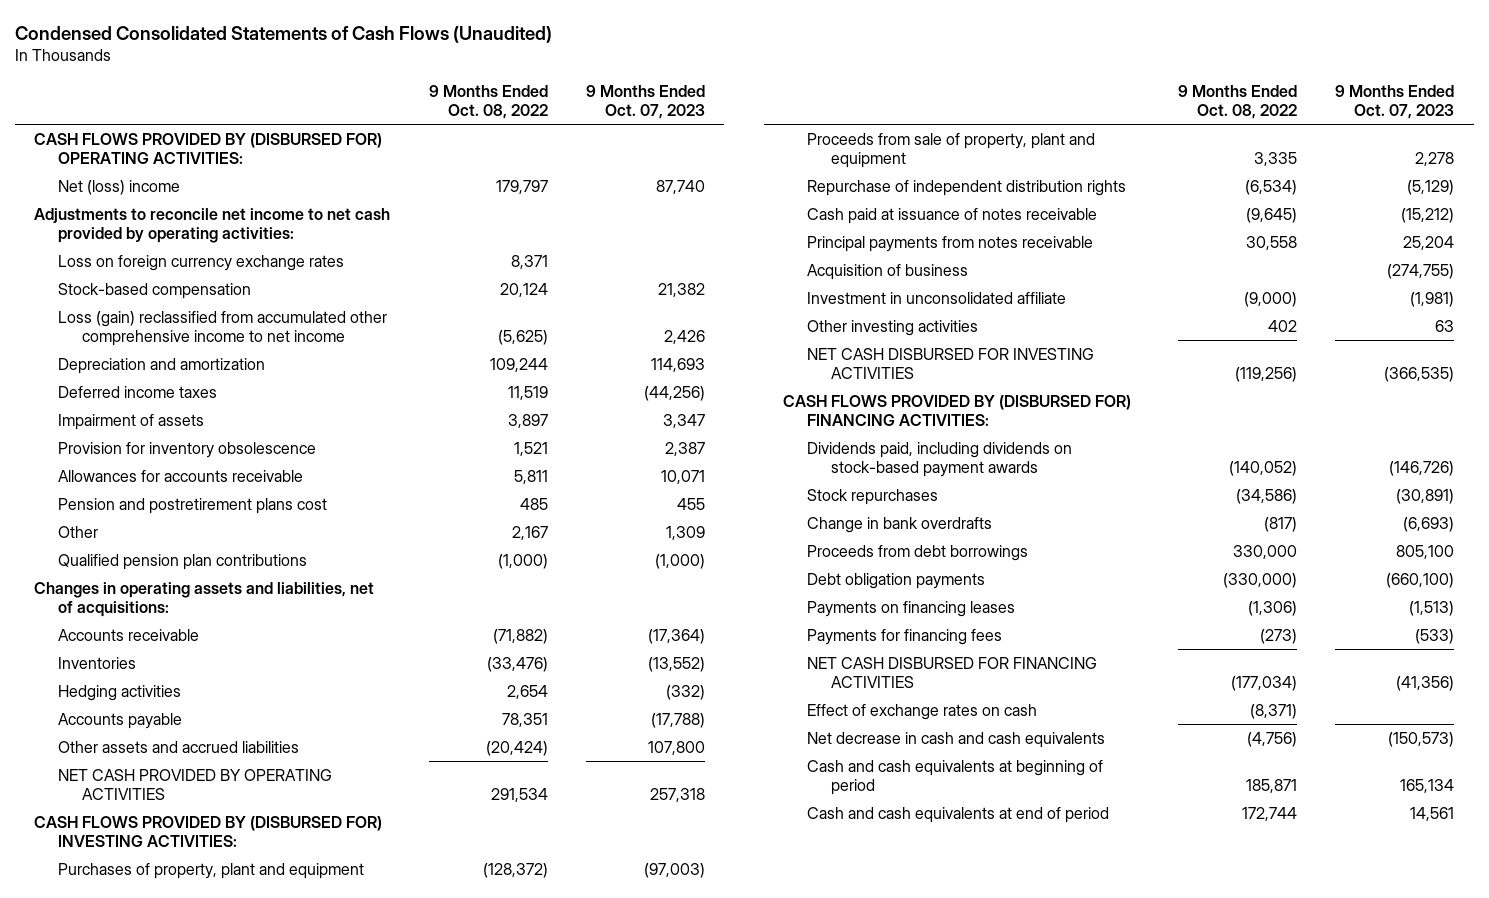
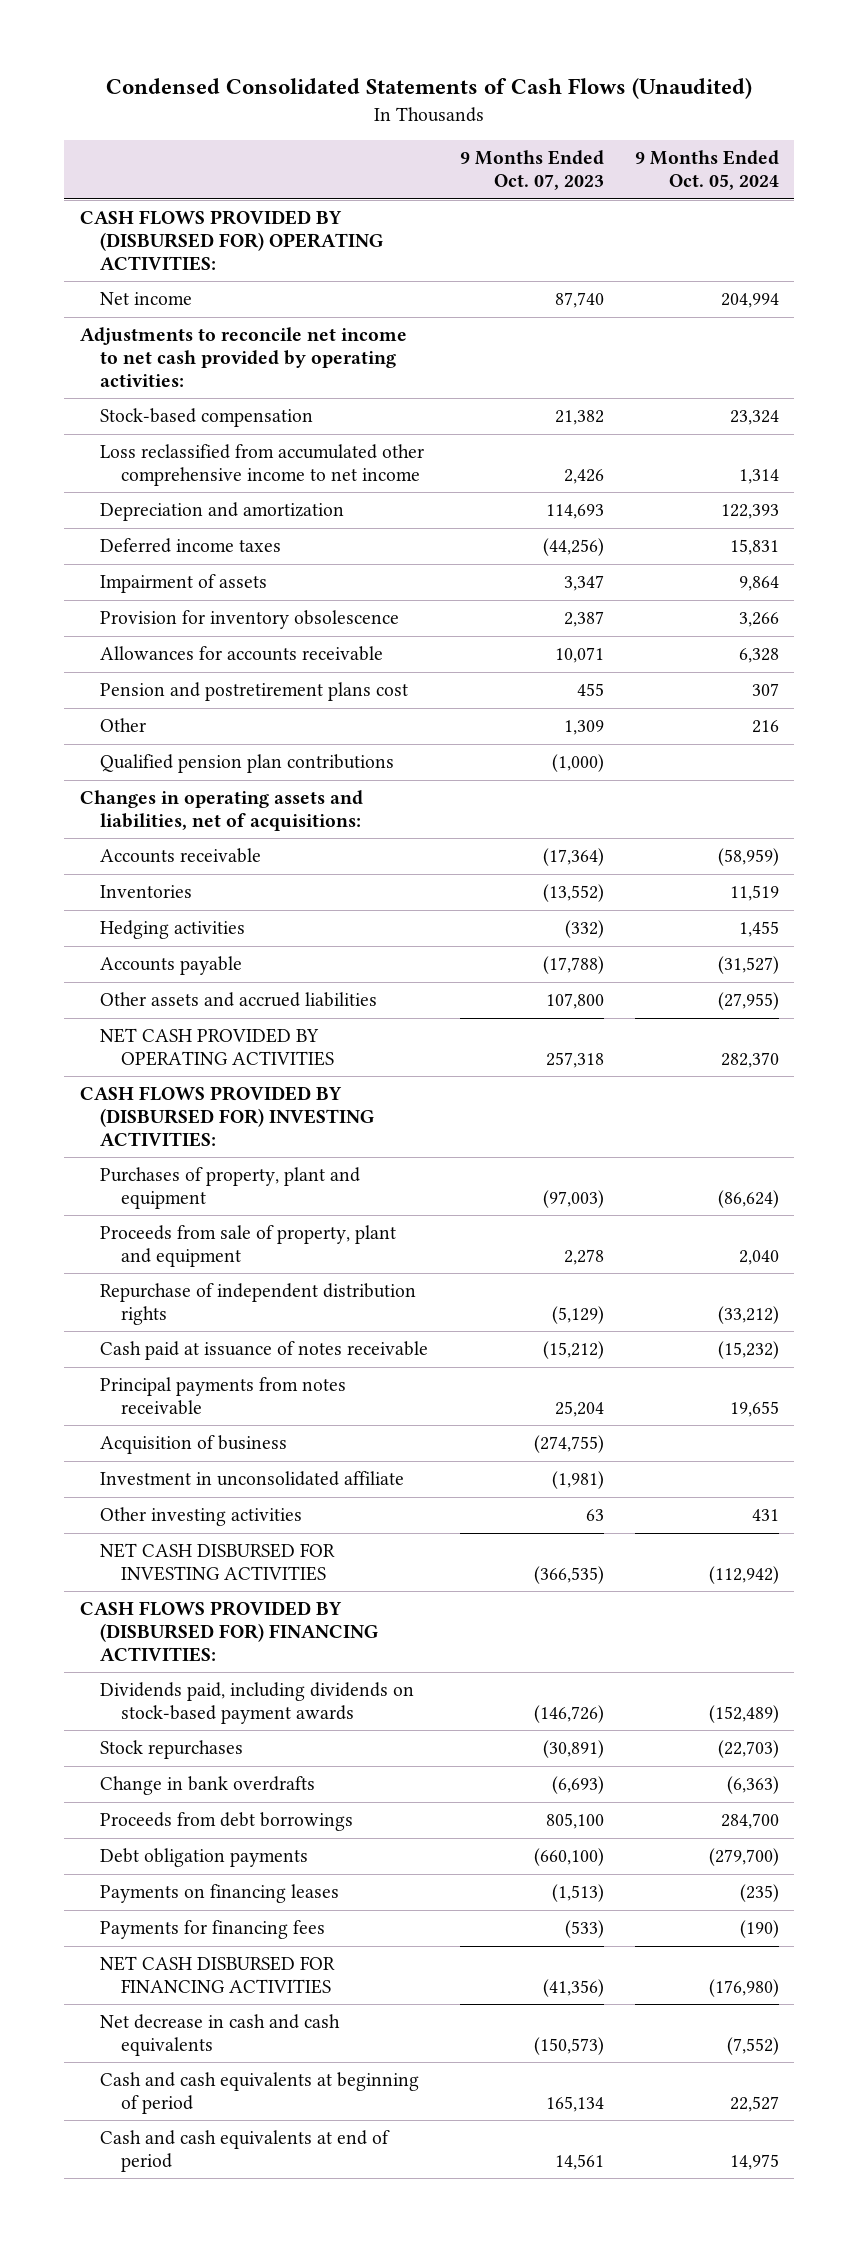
[428,84,548,120] 9 Months Ended Oct. 08, 2022 -> none
none -> [634,150,779,191] 9 Months Ended Oct. 05, 2024
[58,179,181,195] Net (loss) income -> [100,292,193,306] Net income
[58,254,345,271] Loss on foreign currency exchange rates -> none
[58,310,388,347] Loss (gain) reclassified from accumulated other comprehensive income to net income -> [100,444,425,486] Loss reclassified from accumulated other comprehensive income to net income
[807,703,1038,720] Effect of exchange rates on cash -> none

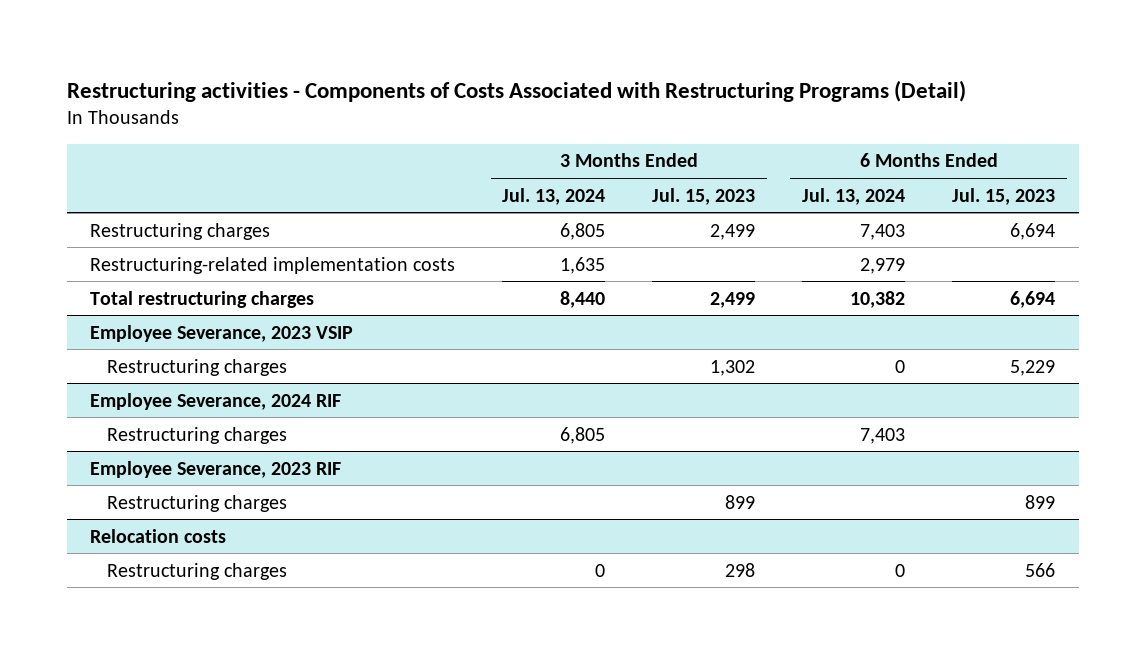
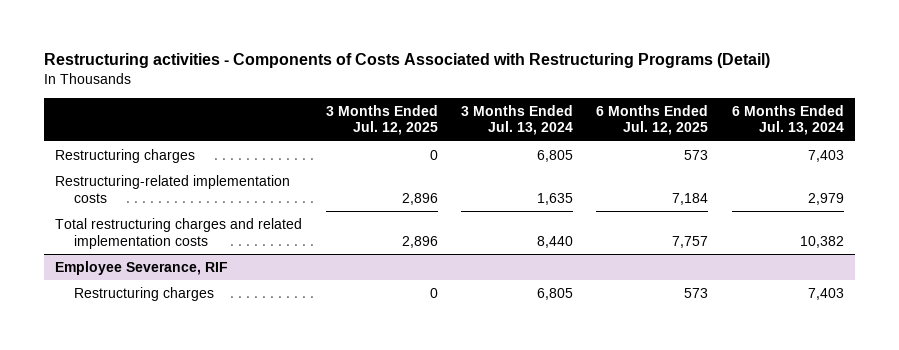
[652,187,756,205] Jul. 15, 2023 -> none
[952,187,1056,205] Jul. 15, 2023 -> none
none -> [325,104,438,136] 3 Months Ended Jul. 12, 2025
none -> [596,104,709,136] 6 Months Ended Jul. 12, 2025
[90,324,354,342] Employee Severance, 2023 VSIP -> none
[107,358,288,376] Restructuring charges -> none
[90,290,315,308] Total restructuring charges -> [55,217,303,249] Total restructuring charges and related implementation costs
[90,392,342,410] Employee Severance, 2024 RIF -> [55,260,229,275] Employee Severance, RIF
[90,460,342,478] Employee Severance, 2023 RIF -> none
[107,494,288,512] Restructuring charges -> none
[90,528,227,543] Relocation costs -> none
[107,562,288,580] Restructuring charges -> none

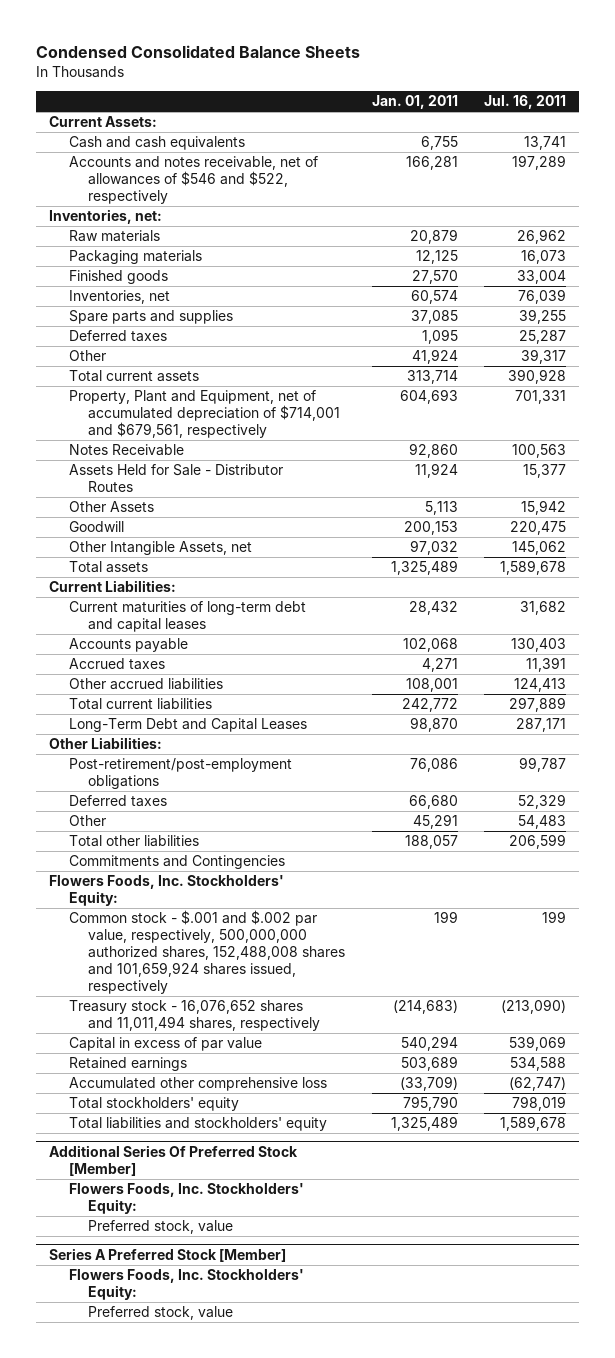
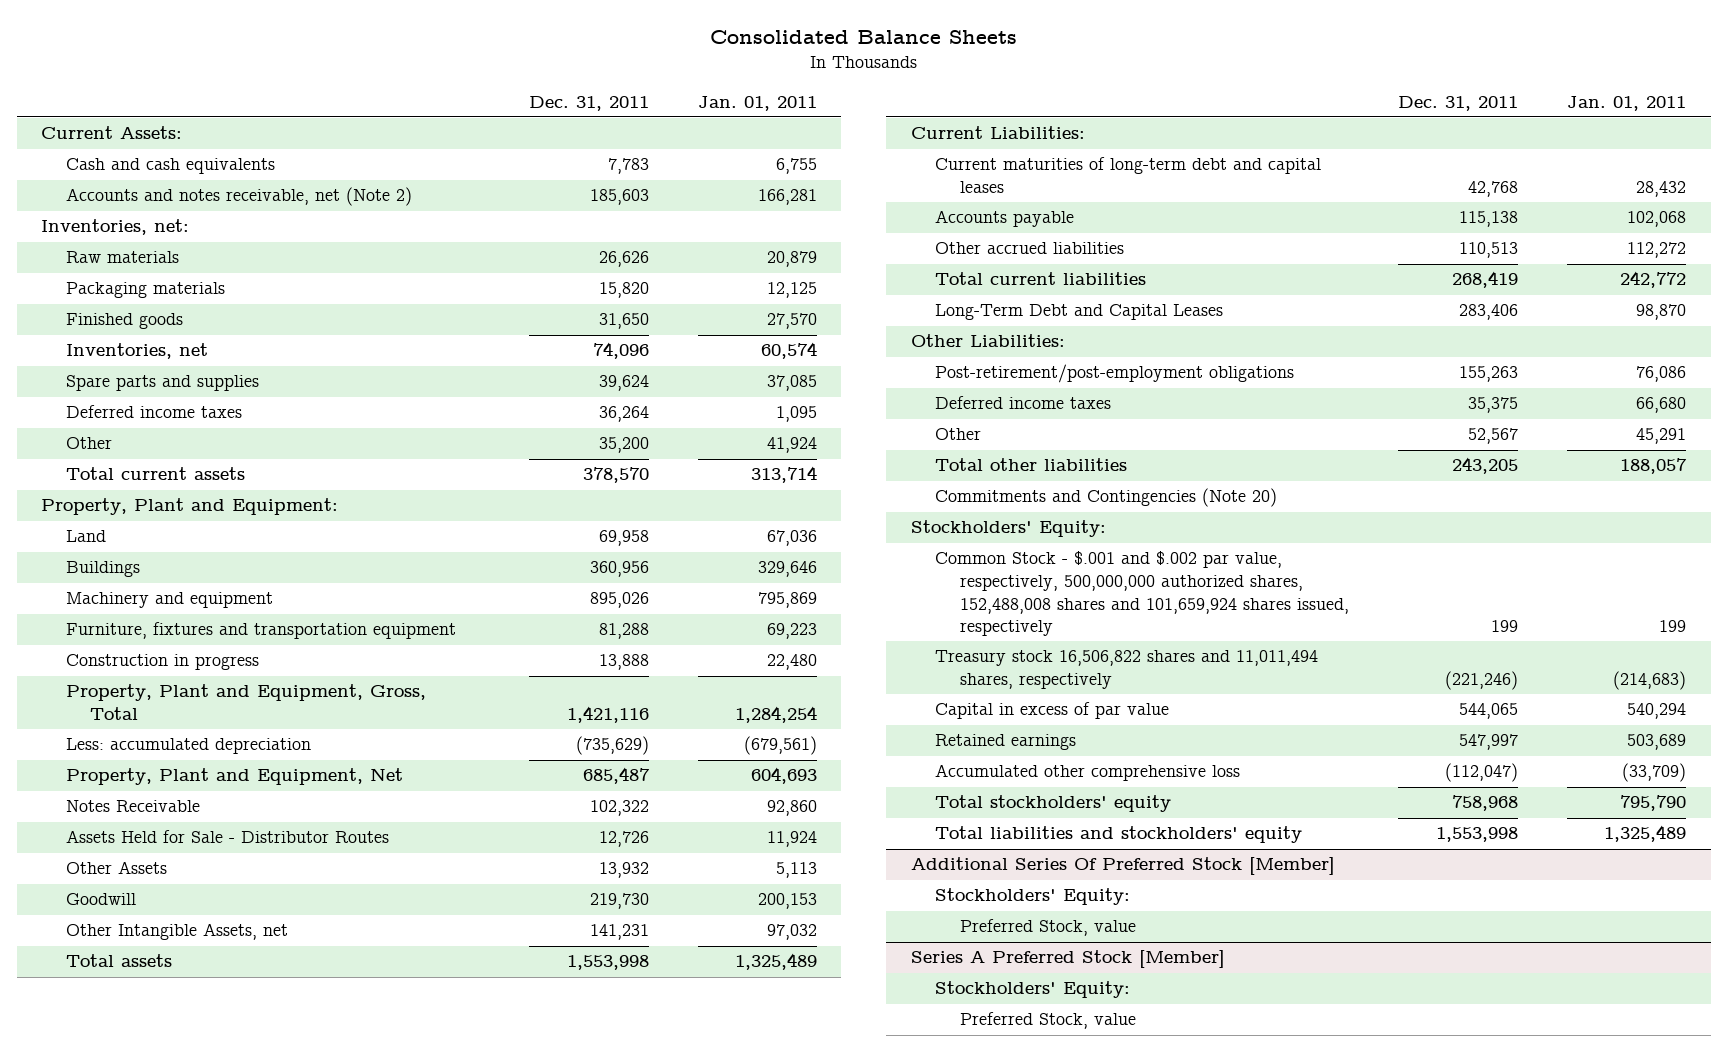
[35,44,360,58] Condensed Consolidated Balance Sheets -> [709,30,1017,45] Consolidated Balance Sheets
[483,95,566,110] Jul. 16, 2011 -> none
none -> [528,95,649,111] Dec. 31, 2011
[68,156,318,205] Accounts and notes receivable, net of allowances of $546 and $522, respectively -> [65,187,412,207] Accounts and notes receivable, net (Note 2)
[68,330,167,343] Deferred taxes -> [65,405,242,419] Deferred income taxes
none -> [41,498,339,516] Property, Plant and Equipment:
none -> [65,530,106,543] Land
none -> [65,561,140,578] Buildings
none -> [65,592,273,609] Machinery and equipment
none -> [65,622,456,640] Furniture, fixtures and transportation equipment
none -> [65,654,259,671] Construction in progress
none -> [65,684,426,720] Property, Plant and Equipment, Gross, Total
none -> [65,738,311,755] Less: accumulated depreciation
[68,390,341,439] Property, Plant and Equipment, net of accumulated depreciation of $714,001 and $679,561, respectively -> [65,768,403,786] Property, Plant and Equipment, Net
[68,658,165,671] Accrued taxes -> none
[405,678,458,693] 108,001 -> [1627,242,1687,259] 112,272
[68,795,167,808] Deferred taxes -> [935,396,1112,410] Deferred income taxes
[68,855,285,870] Commitments and Contingencies -> [935,488,1278,508] Commitments and Contingencies (Note 20)
[49,875,285,907] Flowers Foods, Inc. Stockholders' Equity: -> [910,520,1106,538] Stockholders' Equity:
[68,910,346,994] Common stock - $.001 and $.002 par value, respectively, 500,000,000 authorized shares, 152,488,008 shares and 101,659,924 shares issued, respectively -> [935,551,1349,637] Common Stock - $.001 and $.002 par value, respectively, 500,000,000 authorized shares, 152,488,008 shares and 101,659,924 shares issued, respectively
[68,1000,321,1032] Treasury stock - 16,076,652 shares and 11,011,494 shares, respectively -> [935,650,1319,689] Treasury stock 16,506,822 shares and 11,011,494 shares, respectively
[68,1183,304,1215] Flowers Foods, Inc. Stockholders' Equity: -> [935,888,1131,906] Stockholders' Equity:
[88,1220,234,1235] Preferred stock, value -> [959,919,1136,937] Preferred Stock, value
[68,1269,304,1301] Flowers Foods, Inc. Stockholders' Equity: -> [935,981,1131,999] Stockholders' Equity:
[88,1306,234,1321] Preferred stock, value -> [959,1012,1136,1030] Preferred Stock, value

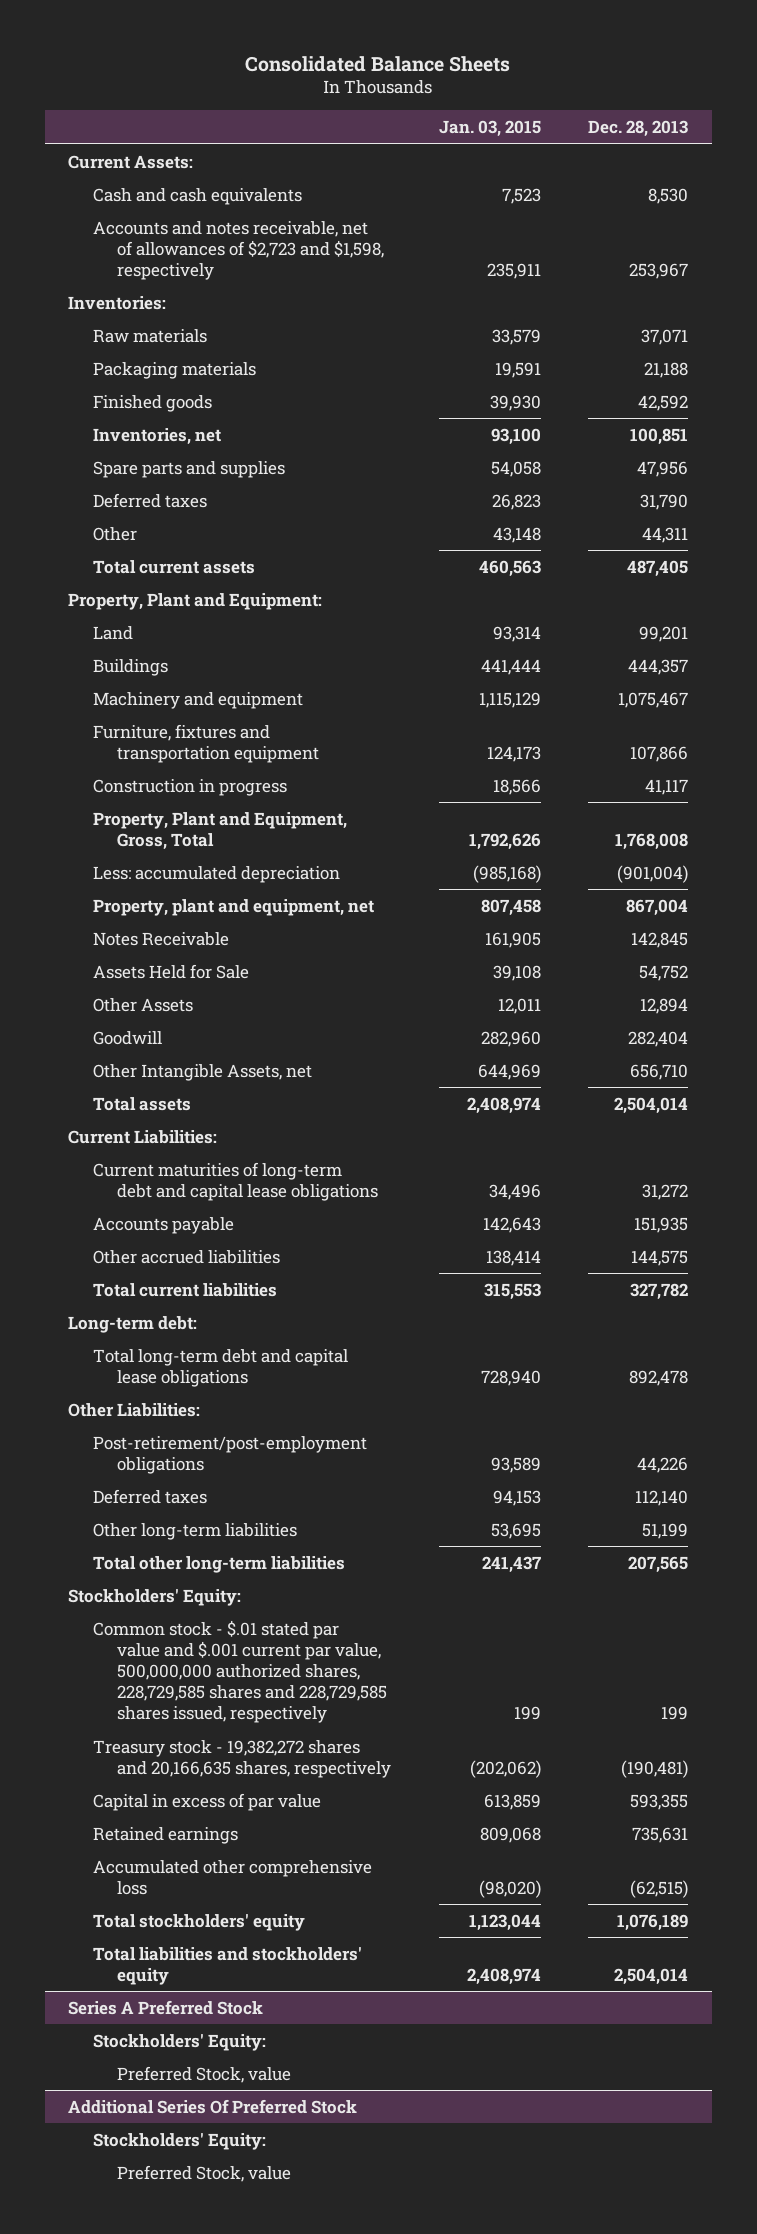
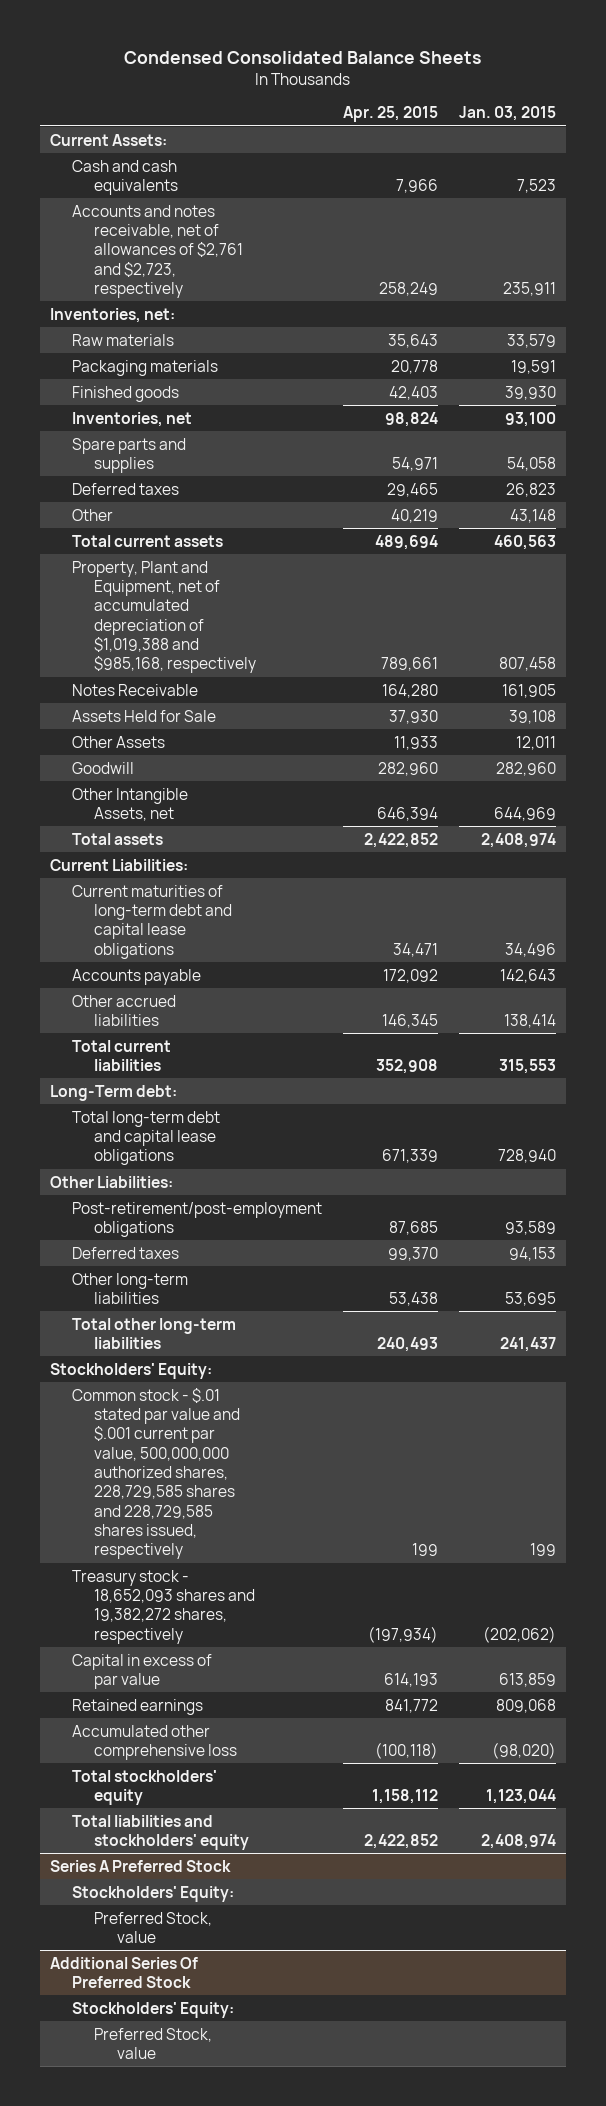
[245,55,511,72] Consolidated Balance Sheets -> [123,50,481,64] Condensed Consolidated Balance Sheets
[588,120,689,138] Dec. 28, 2013 -> none
none -> [342,106,438,123] Apr. 25, 2015
[92,220,385,280] Accounts and notes receivable, net of allowances of $2,723 and $1,598, respectively -> [72,204,244,298] Accounts and notes receivable, net of allowances of $2,761 and $2,723, respectively
[68,295,167,310] Inventories: -> [50,307,176,323] Inventories, net:
[68,592,323,610] Property, Plant and Equipment: -> none
[92,625,133,640] Land -> none
[92,658,168,676] Buildings -> none
[92,691,303,709] Machinery and equipment -> none
[92,723,320,763] Furniture, fixtures and transportation equipment -> none
[92,778,287,796] Construction in progress -> none
[92,811,347,850] Property, Plant and Equipment, Gross, Total -> none
[92,865,340,883] Less: accumulated depreciation -> none
[92,898,374,916] Property, plant and equipment, net -> [72,560,257,674] Property, Plant and Equipment, net of accumulated depreciation of $1,019,388 and $985,168, respectively
[68,1315,198,1333] Long-term debt: -> [50,1084,178,1101] Long-Term debt:
[92,1739,392,1778] Treasury stock - 19,382,272 shares and 20,166,635 shares, respectively -> [72,1569,256,1644] Treasury stock - 18,652,093 shares and 19,382,272 shares, respectively

